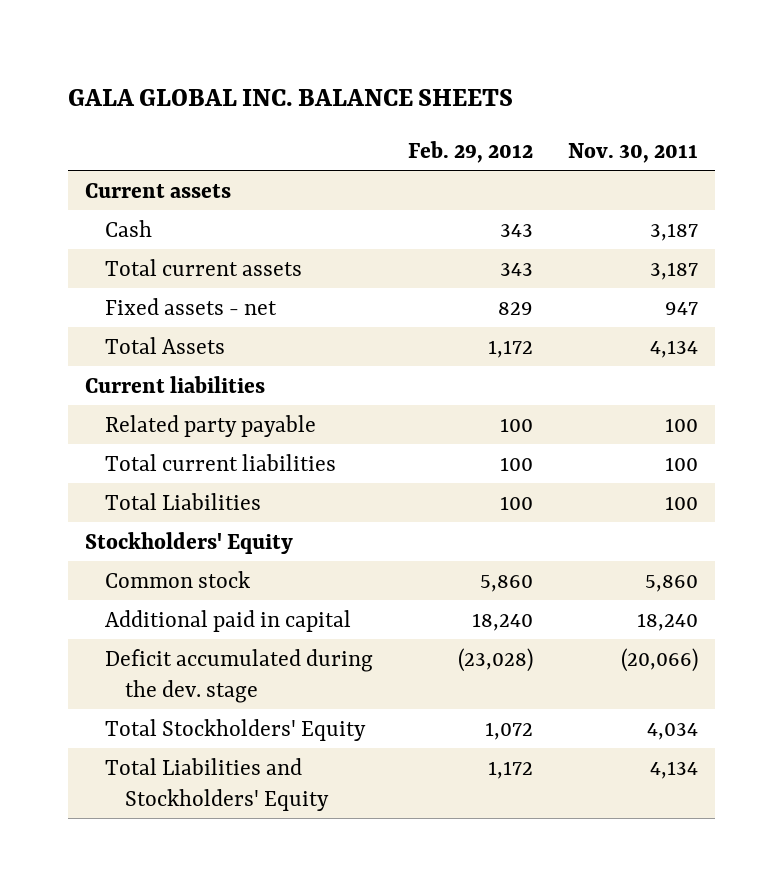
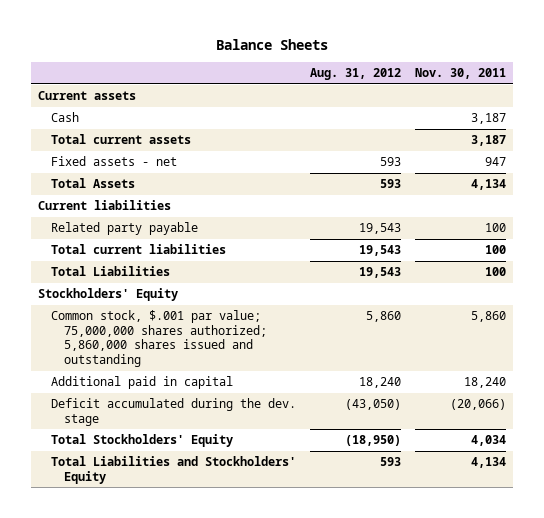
[67,89,513,107] GALA GLOBAL INC. BALANCE SHEETS -> [216,39,329,51] Balance Sheets
[407,140,533,163] Feb. 29, 2012 -> none
none -> [310,68,402,81] Aug. 31, 2012
[105,570,251,588] Common stock -> [51,310,267,368] Common stock, $.001 par value; 75,000,000 shares authorized; 5,860,000 shares issued and outstanding

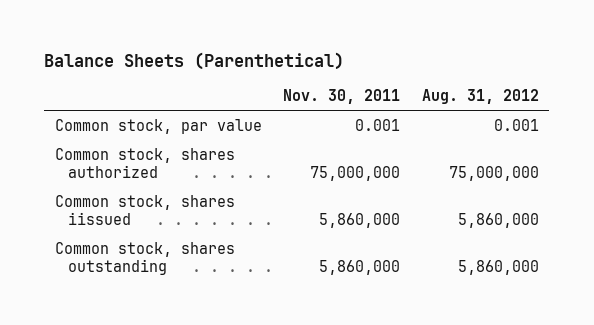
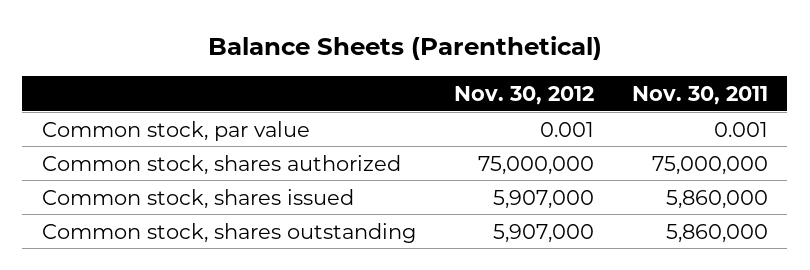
[421,89,539,105] Aug. 31, 2012 -> none
none -> [453,85,594,105] Nov. 30, 2012
[54,194,235,225] Common stock, shares iissued -> [41,188,354,209] Common stock, shares issued

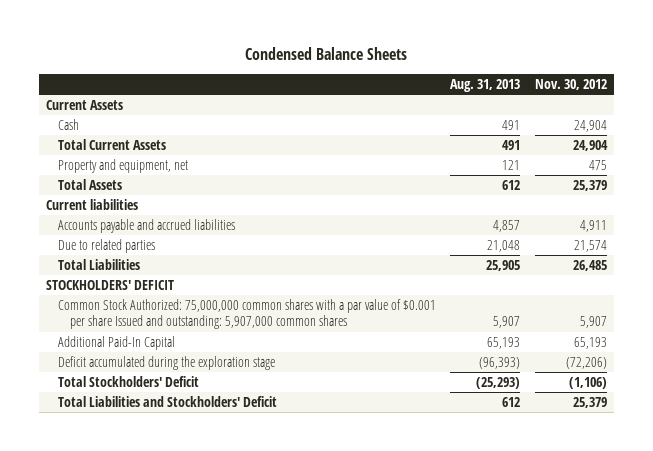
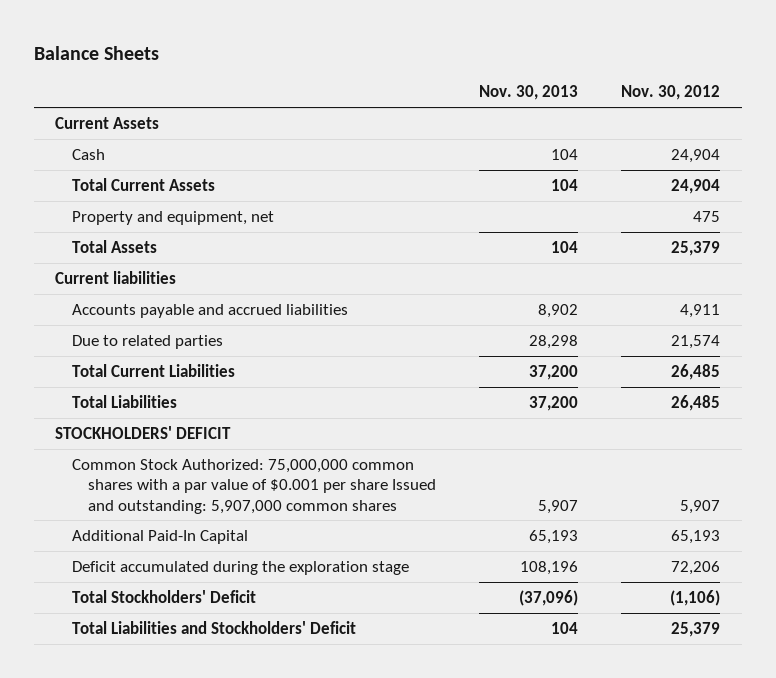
[245,47,408,61] Condensed Balance Sheets -> [33,45,159,60] Balance Sheets
[450,79,521,93] Aug. 31, 2013 -> none
none -> [479,85,579,101] Nov. 30, 2013
none -> [71,363,235,377] Total Current Liabilities
[565,357,607,370] (72,206) -> [671,560,721,575] 72,206

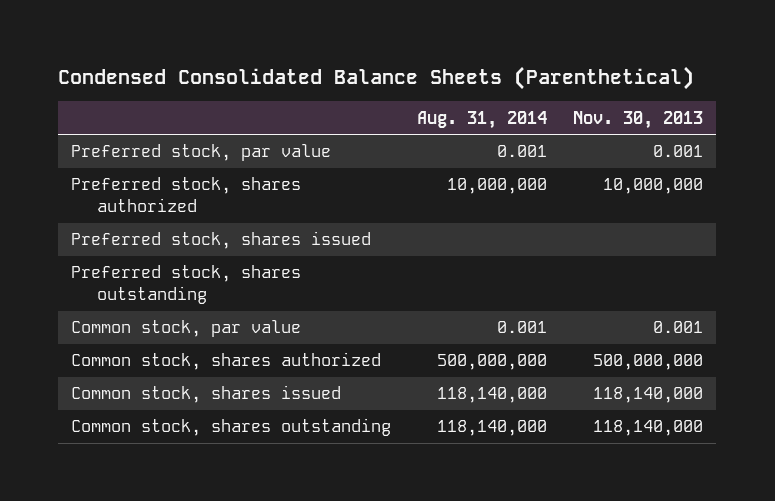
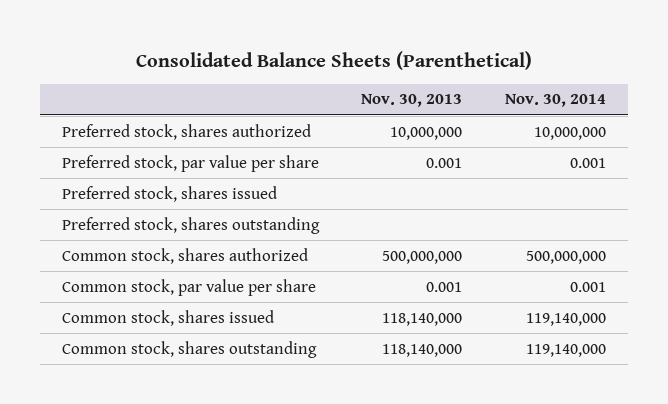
[58,66,695,91] Condensed Consolidated Balance Sheets (Parenthetical) -> [135,50,532,70] Consolidated Balance Sheets (Parenthetical)
[417,110,548,129] Aug. 31, 2014 -> none
none -> [505,94,607,108] Nov. 30, 2014
[71,144,332,162] Preferred stock, par value -> none
none -> [61,154,319,172] Preferred stock, par value per share
[71,320,302,338] Common stock, par value -> none
none -> [61,278,316,296] Common stock, par value per share

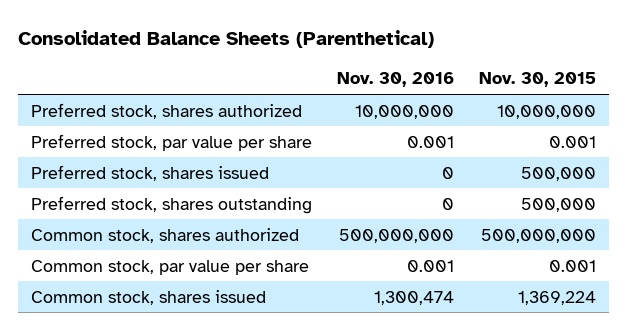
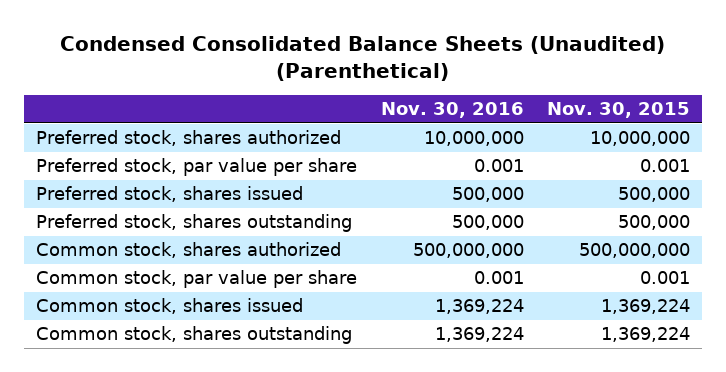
[18,30,435,49] Consolidated Balance Sheets (Parenthetical) -> [60,36,666,81] Condensed Consolidated Balance Sheets (Unaudited) (Parenthetical)
[442,166,455,179] 0 -> [451,187,524,203] 500,000
[442,197,455,210] 0 -> [451,215,524,231] 500,000
[374,290,455,305] 1,300,474 -> [434,299,524,315] 1,369,224
none -> [36,326,353,345] Common stock, shares outstanding

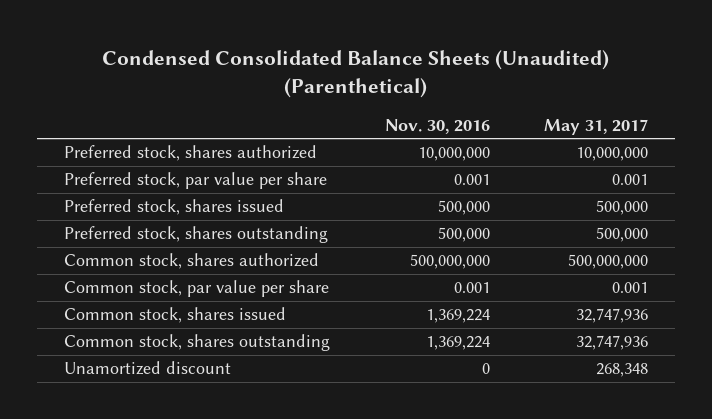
[547,102,691,119] Nov. 30, 2015 -> none
none -> [544,118,649,135] May 31, 2017
none -> [64,361,232,376] Unamortized discount

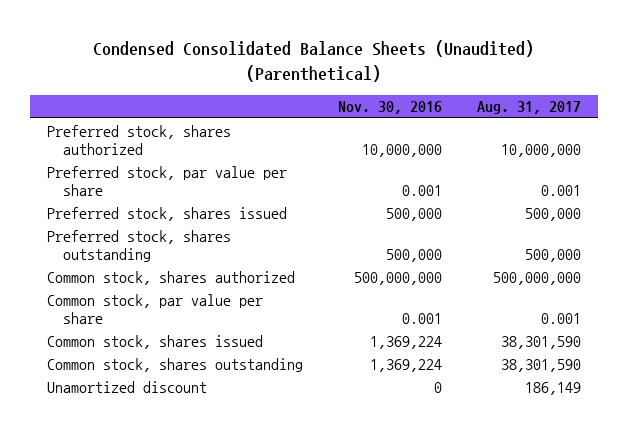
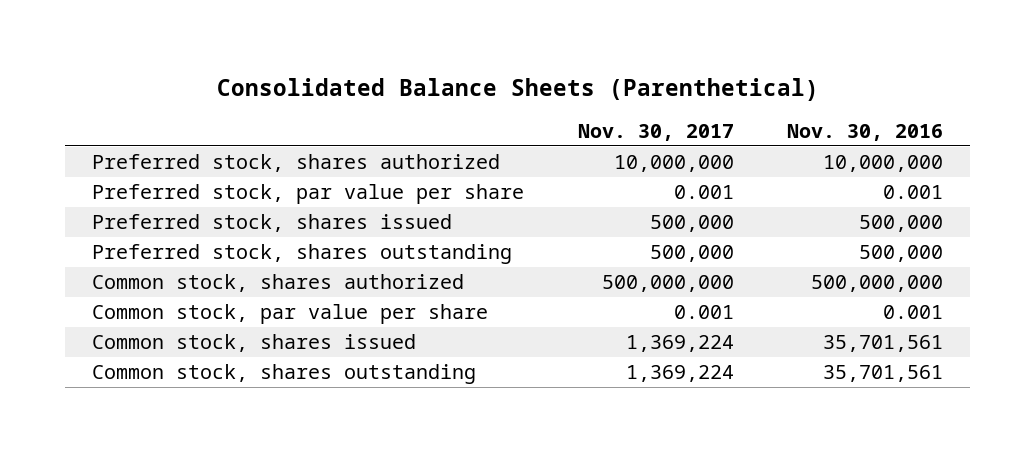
[92,40,534,82] Condensed Consolidated Balance Sheets (Unaudited) (Parenthetical) -> [216,77,819,101] Consolidated Balance Sheets (Parenthetical)
[476,101,581,115] Aug. 31, 2017 -> none
none -> [577,123,734,141] Nov. 30, 2017
[47,380,208,393] Unamortized discount -> none
[369,335,442,349] 1,369,224 -> [823,335,944,353] 35,701,561
[369,358,442,372] 1,369,224 -> [823,365,944,383] 35,701,561

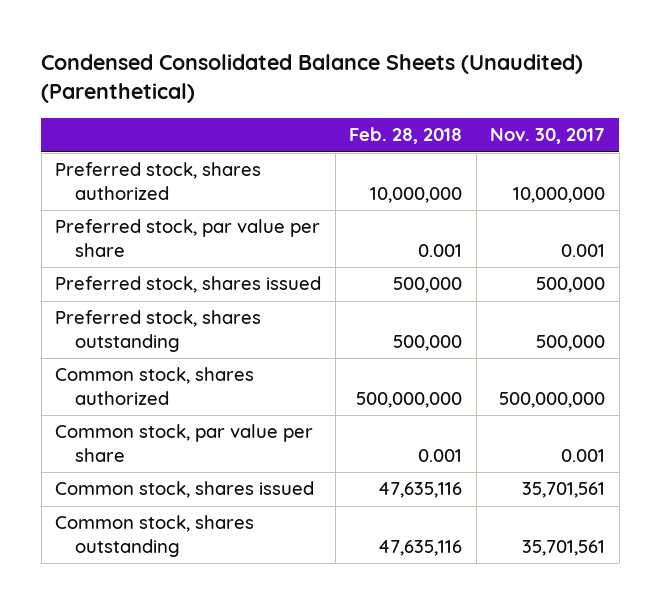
[216,77,819,101] Consolidated Balance Sheets (Parenthetical) -> [41,54,584,104] Condensed Consolidated Balance Sheets (Unaudited) (Parenthetical)
[787,123,944,141] Nov. 30, 2016 -> none
none -> [349,127,463,145] Feb. 28, 2018
[625,335,734,353] 1,369,224 -> [522,482,606,499] 35,701,561
[625,365,734,383] 1,369,224 -> [522,539,606,556] 35,701,561

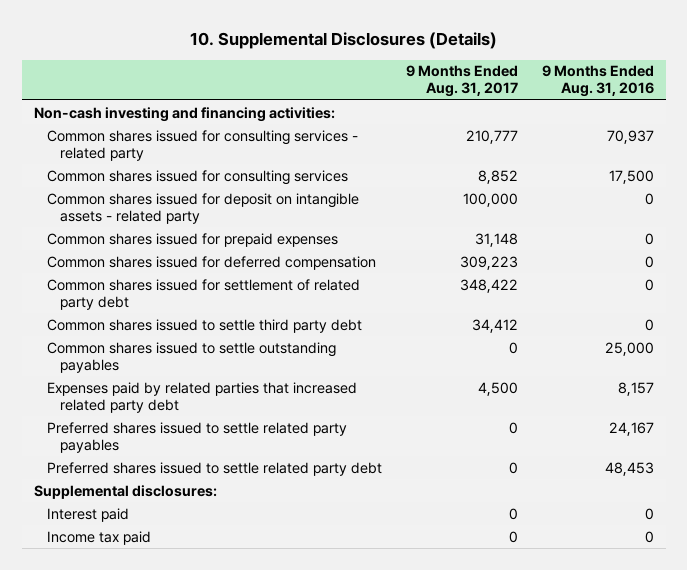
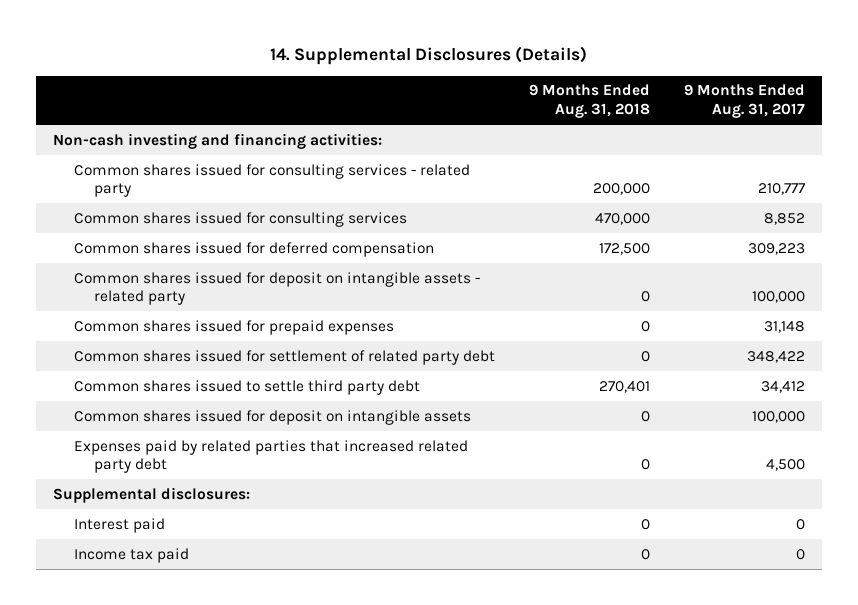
[189,31,497,49] 10. Supplemental Disclosures (Details) -> [270,46,588,66] 14. Supplemental Disclosures (Details)
[541,65,654,98] 9 Months Ended Aug. 31, 2016 -> none
none -> [528,84,650,119] 9 Months Ended Aug. 31, 2018
[46,255,376,270] Common shares issued for deferred compensation -> [73,241,434,257] Common shares issued for deferred compensation
[46,341,336,373] Common shares issued to settle outstanding payables -> none
none -> [73,409,471,425] Common shares issued for deposit on intangible assets
[46,421,347,453] Preferred shares issued to settle related party payables -> none
[46,461,382,476] Preferred shares issued to settle related party debt -> none

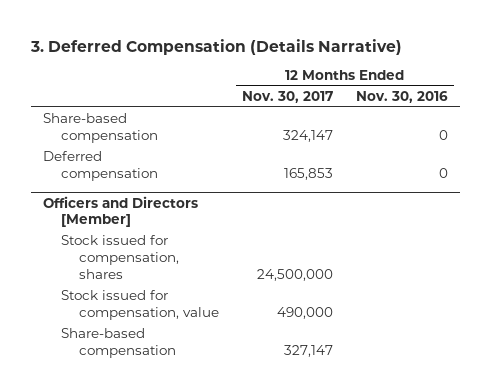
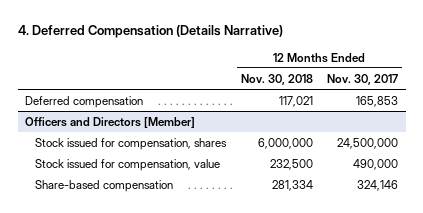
[30,38,403,55] 3. Deferred Compensation (Details Narrative) -> [17,25,283,39] 4. Deferred Compensation (Details Narrative)
[356,91,449,104] Nov. 30, 2016 -> none
none -> [240,73,313,85] Nov. 30, 2018
[42,113,158,143] Share-based compensation -> none
[284,344,334,357] 327,147 -> [357,179,399,191] 324,146

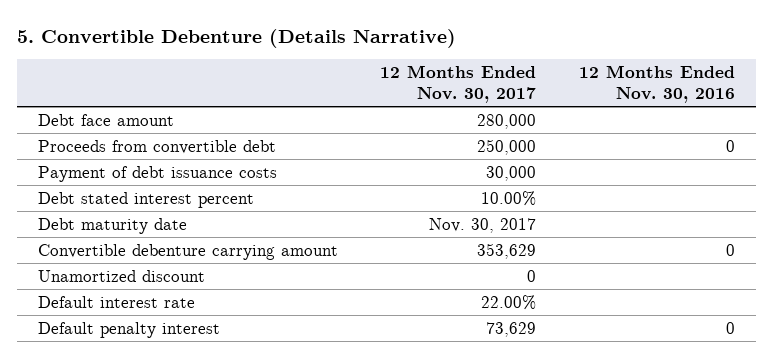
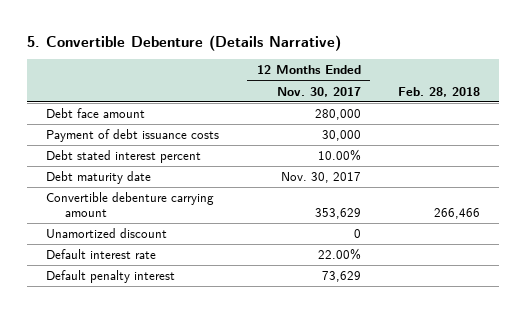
[578,64,735,104] 12 Months Ended Nov. 30, 2016 -> none
none -> [398,86,481,97] Feb. 28, 2018
[37,139,276,154] Proceeds from convertible debt -> none

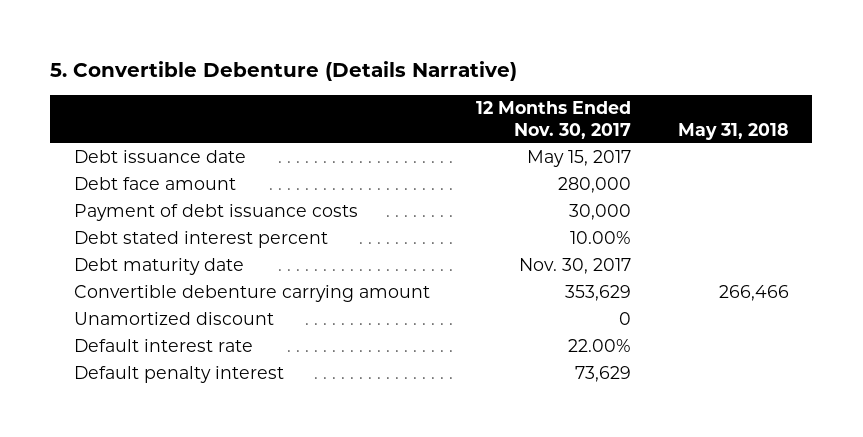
[398,86,481,97] Feb. 28, 2018 -> none
none -> [677,122,789,140] May 31, 2018
none -> [73,150,246,164] Debt issuance date

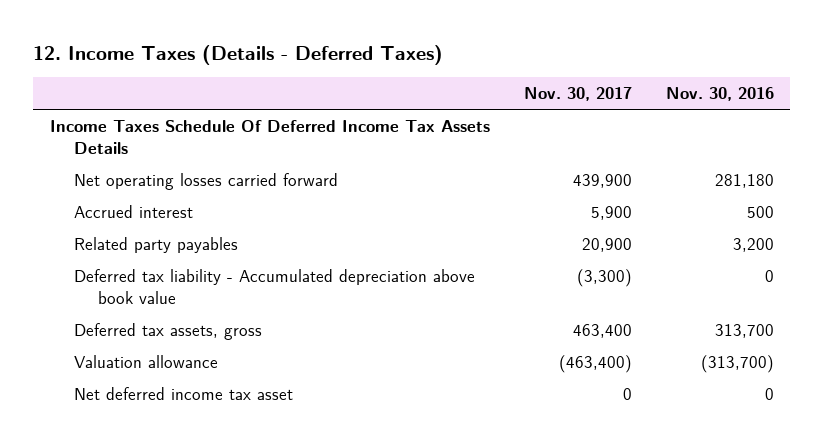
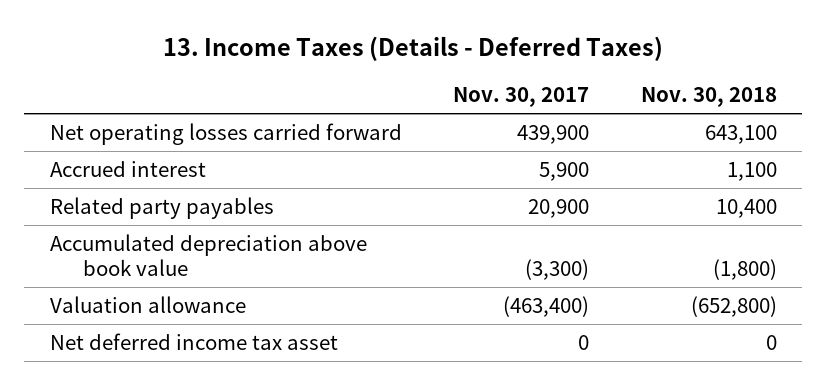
[33,44,444,65] 12. Income Taxes (Details - Deferred Taxes) -> [163,36,664,62] 13. Income Taxes (Details - Deferred Taxes)
[665,87,774,102] Nov. 30, 2016 -> none
none -> [640,87,777,108] Nov. 30, 2018
[50,120,491,154] Income Taxes Schedule Of Deferred Income Tax Assets Details -> none
[74,323,263,341] Deferred tax assets, gross -> none
[74,269,476,304] Deferred tax liability - Accumulated depreciation above book value -> [50,233,368,277] Accumulated depreciation above book value

